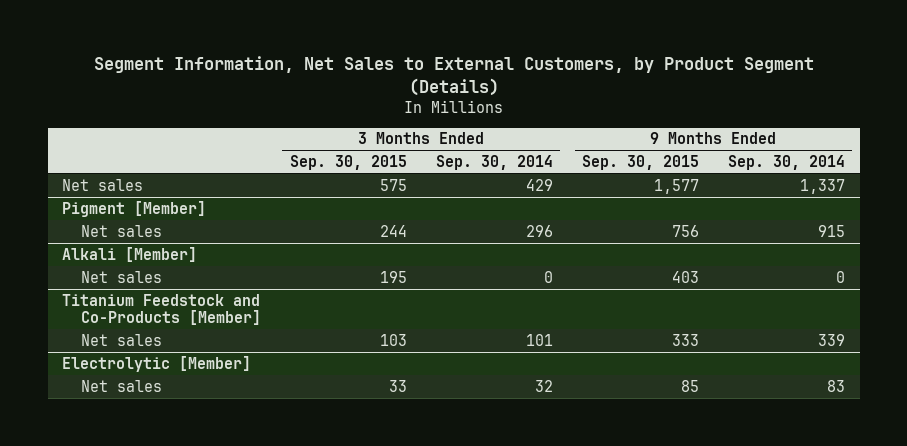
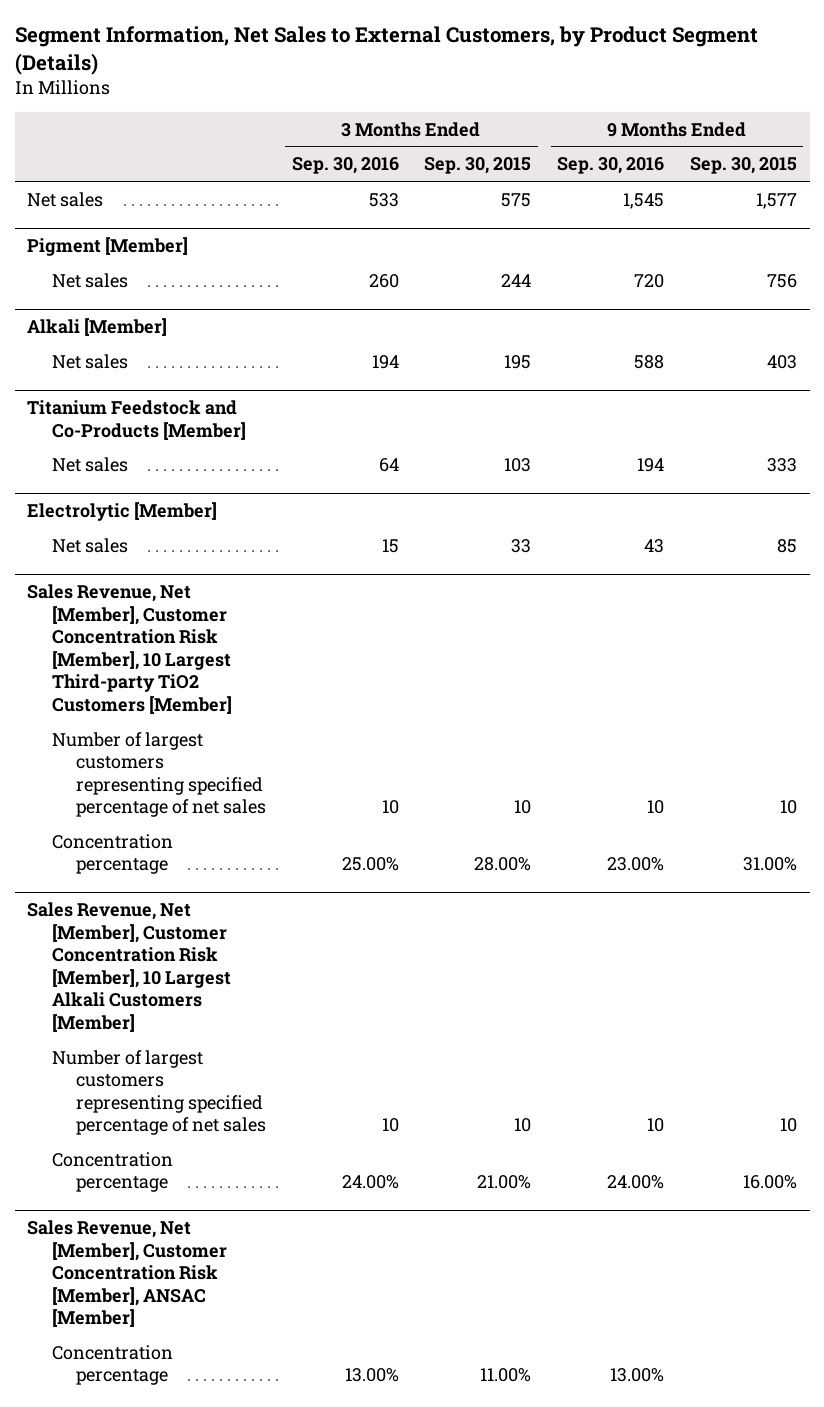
[435,154,553,170] Sep. 30, 2014 -> none
[728,154,846,170] Sep. 30, 2014 -> none
none -> [291,157,399,175] Sep. 30, 2016
none -> [557,157,665,175] Sep. 30, 2016
none -> [27,584,232,714] Sales Revenue, Net [Member], Customer Concentration Risk [Member], 10 Largest Third-party TiO2 Customers [Member]
none -> [51,731,266,818] Number of largest customers representing specified percentage of net sales
none -> [51,833,173,875] Concentration percentage
none -> [27,902,231,1032] Sales Revenue, Net [Member], Customer Concentration Risk [Member], 10 Largest Alkali Customers [Member]
none -> [51,1049,266,1136] Number of largest customers representing specified percentage of net sales
none -> [51,1151,173,1193] Concentration percentage
none -> [27,1220,227,1328] Sales Revenue, Net [Member], Customer Concentration Risk [Member], ANSAC [Member]
none -> [51,1344,173,1386] Concentration percentage

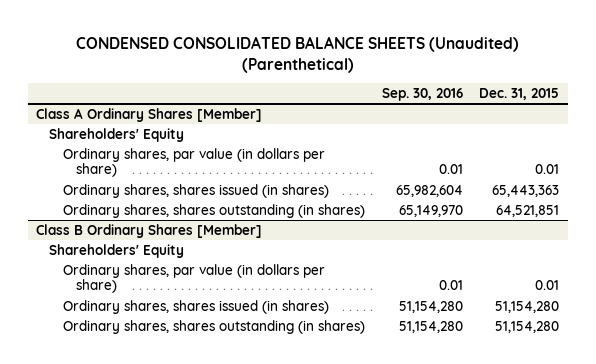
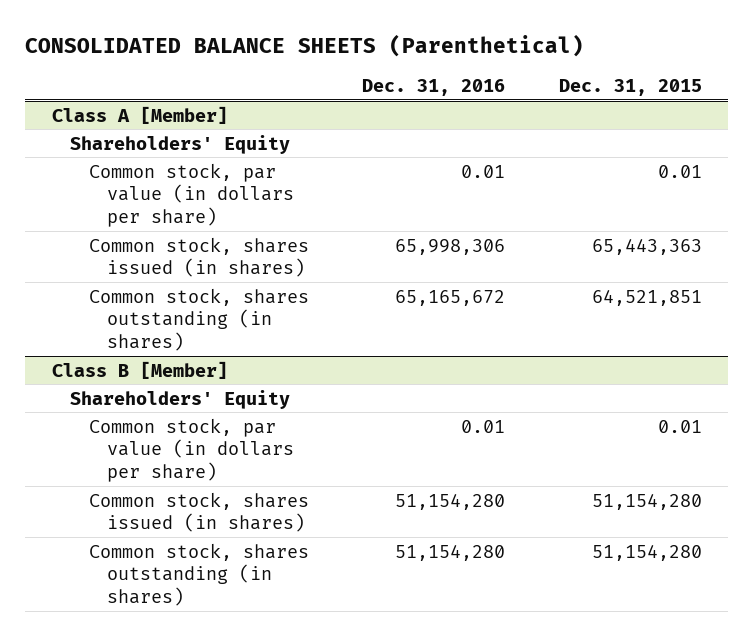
[75,35,519,73] CONDENSED CONSOLIDATED BALANCE SHEETS (Unaudited) (Parenthetical) -> [25,34,585,58] CONSOLIDATED BALANCE SHEETS (Parenthetical)
[381,88,463,102] Sep. 30, 2016 -> none
none -> [362,78,506,96] Dec. 31, 2016
[36,107,263,122] Class A Ordinary Shares [Member] -> [52,105,229,124] Class A [Member]
[62,147,325,178] Ordinary shares, par value (in dollars per share) -> [88,162,295,228] Common stock, par value (in dollars per share)
[62,183,329,198] Ordinary shares, shares issued (in shares) -> [88,236,309,278] Common stock, shares issued (in shares)
[62,203,365,218] Ordinary shares, shares outstanding (in shares) -> [88,287,309,352] Common stock, shares outstanding (in shares)
[36,223,263,238] Class B Ordinary Shares [Member] -> [52,360,229,379] Class B [Member]
[62,263,325,294] Ordinary shares, par value (in dollars per share) -> [88,417,295,483] Common stock, par value (in dollars per share)
[62,299,329,314] Ordinary shares, shares issued (in shares) -> [88,491,309,533] Common stock, shares issued (in shares)
[62,319,365,334] Ordinary shares, shares outstanding (in shares) -> [88,542,309,607] Common stock, shares outstanding (in shares)

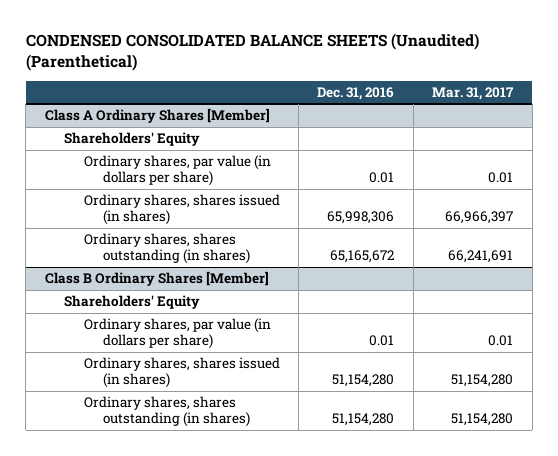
[25,34,585,58] CONSOLIDATED BALANCE SHEETS (Parenthetical) -> [25,33,479,72] CONDENSED CONSOLIDATED BALANCE SHEETS (Unaudited) (Parenthetical)
[558,78,702,96] Dec. 31, 2015 -> none
none -> [432,86,515,100] Mar. 31, 2017
[52,105,229,124] Class A [Member] -> [44,108,270,124] Class A Ordinary Shares [Member]
[88,162,295,228] Common stock, par value (in dollars per share) -> [83,155,271,187] Ordinary shares, par value (in dollars per share)
[88,236,309,278] Common stock, shares issued (in shares) -> [83,194,280,226] Ordinary shares, shares issued (in shares)
[88,287,309,352] Common stock, shares outstanding (in shares) -> [83,233,251,265] Ordinary shares, shares outstanding (in shares)
[52,360,229,379] Class B [Member] -> [44,271,269,287] Class B Ordinary Shares [Member]
[88,417,295,483] Common stock, par value (in dollars per share) -> [83,318,271,350] Ordinary shares, par value (in dollars per share)
[88,491,309,533] Common stock, shares issued (in shares) -> [83,357,280,389] Ordinary shares, shares issued (in shares)
[88,542,309,607] Common stock, shares outstanding (in shares) -> [83,396,251,428] Ordinary shares, shares outstanding (in shares)

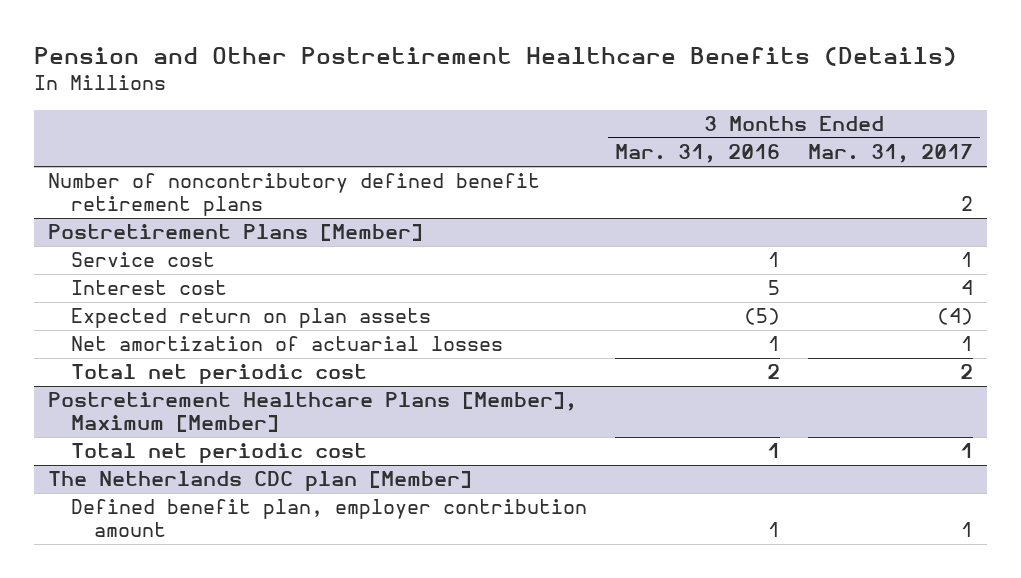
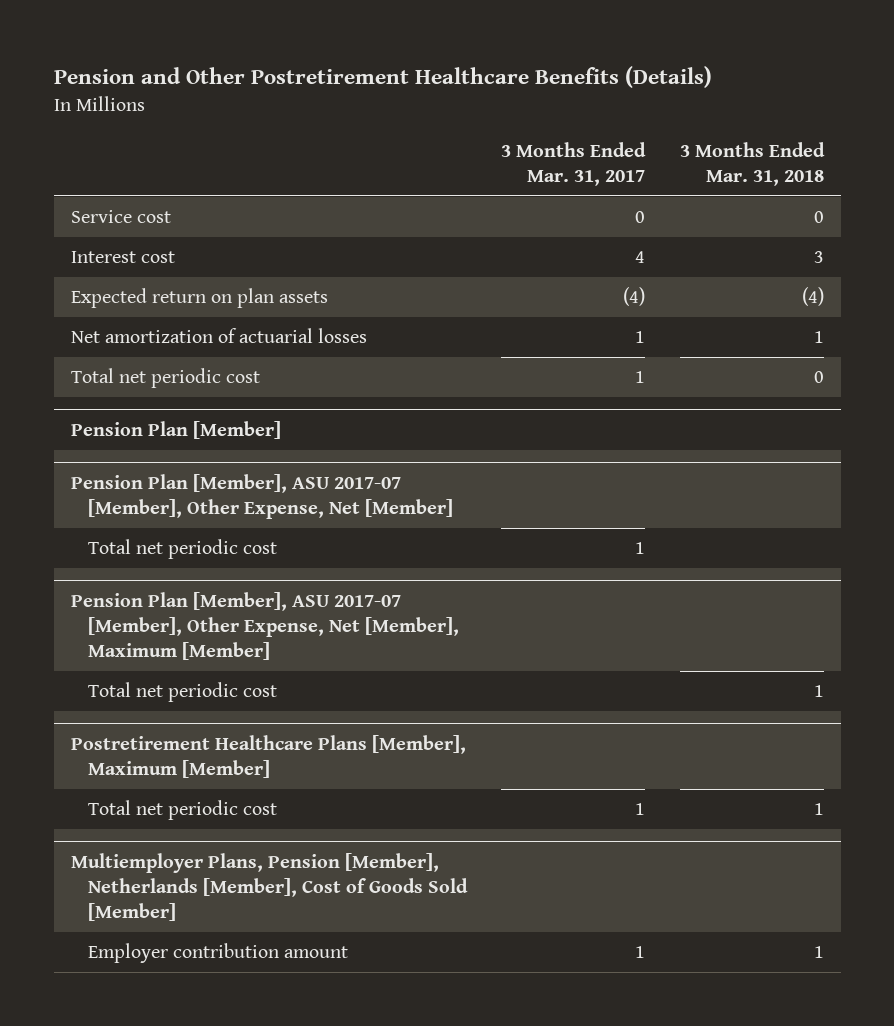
[614,144,780,164] Mar. 31, 2016 -> none
none -> [679,141,825,186] 3 Months Ended Mar. 31, 2018
[48,173,541,217] Number of noncontributory defined benefit retirement plans -> none
[48,224,424,242] Postretirement Plans [Member] -> none
[960,252,973,268] 1 -> [635,211,646,224] 0
[959,364,973,380] 2 -> [635,371,646,384] 1
none -> [70,420,281,439] Pension Plan [Member]
none -> [70,473,453,519] Pension Plan [Member], ASU 2017-07 [Member], Other Expense, Net [Member]
none -> [87,539,277,560] Total net periodic cost
none -> [70,591,459,661] Pension Plan [Member], ASU 2017-07 [Member], Other Expense, Net [Member], Maximum [Member]
none -> [87,682,277,703] Total net periodic cost
[48,471,473,492] The Netherlands CDC plan [Member] -> none
none -> [70,852,468,922] Multiemployer Plans, Pension [Member], Netherlands [Member], Cost of Goods Sold [Member]
[71,499,588,538] Defined benefit plan, employer contribution amount -> [87,943,348,964] Employer contribution amount

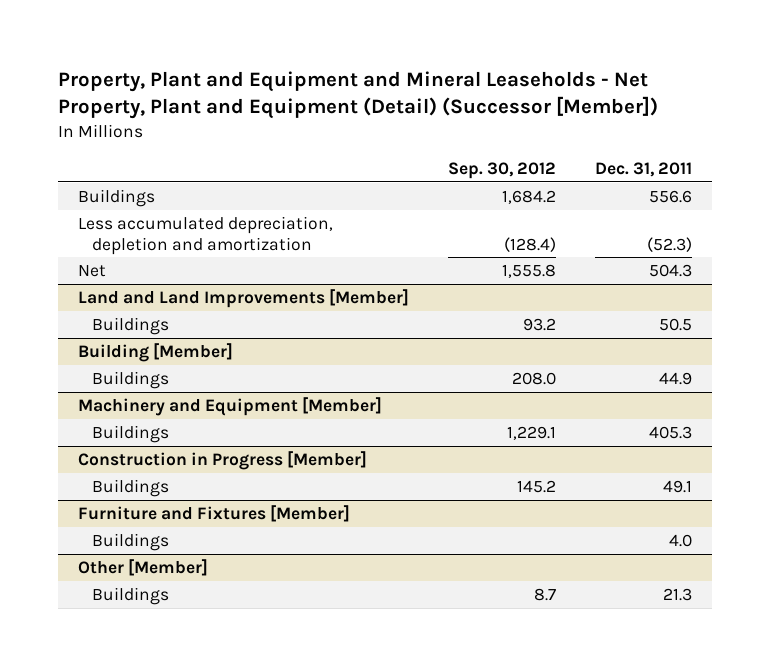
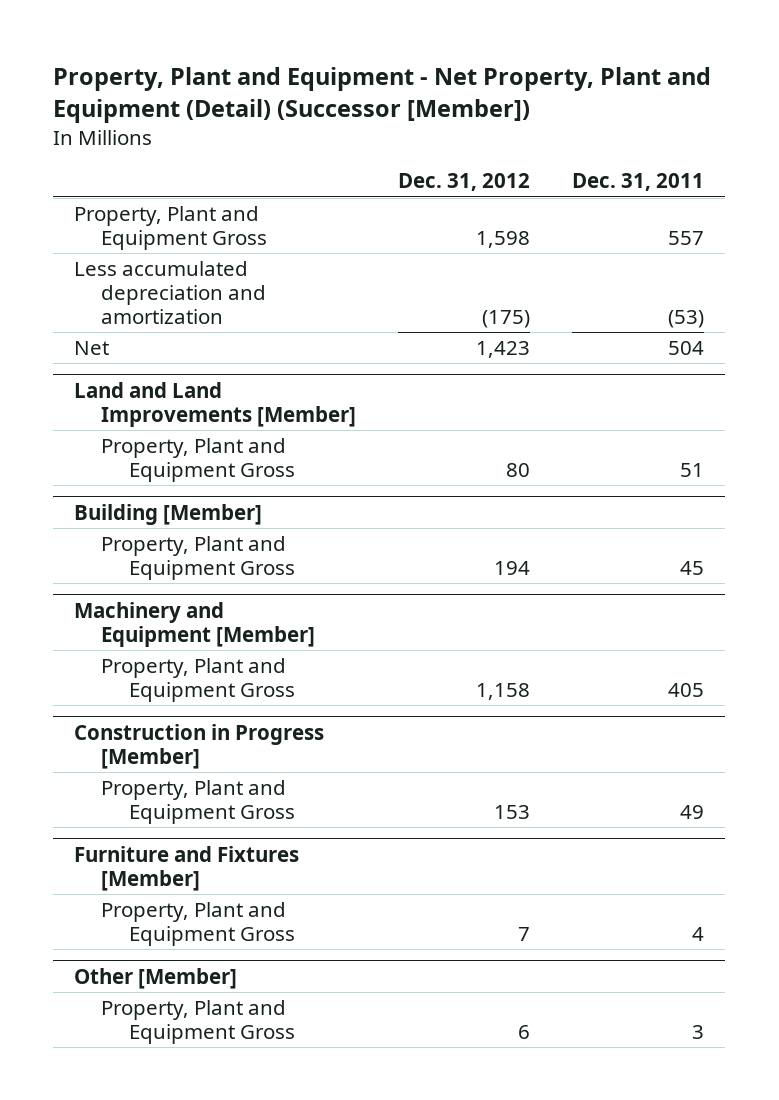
[58,70,659,120] Property, Plant and Equipment and Mineral Leaseholds - Net Property, Plant and Equipment (Detail) (Successor [Member]) -> [53,67,712,123] Property, Plant and Equipment - Net Property, Plant and Equipment (Detail) (Successor [Member])
[447,161,556,179] Sep. 30, 2012 -> none
none -> [398,173,531,192] Dec. 31, 2012
[77,189,155,208] Buildings -> none
none -> [74,206,268,250] Property, Plant and Equipment Gross
[77,216,333,255] Less accumulated depreciation, depletion and amortization -> [74,261,267,324] Less accumulated depreciation and amortization
[647,236,693,252] (52.3) -> [668,309,705,328] (53)
[649,264,693,278] 504.3 -> [668,341,705,356] 504
[92,317,170,336] Buildings -> none
none -> [101,438,295,482] Property, Plant and Equipment Gross
[92,371,170,390] Buildings -> none
none -> [101,536,295,580] Property, Plant and Equipment Gross
[92,425,170,444] Buildings -> none
none -> [101,658,295,702] Property, Plant and Equipment Gross
[92,479,170,498] Buildings -> none
none -> [101,780,295,824] Property, Plant and Equipment Gross
[92,533,170,552] Buildings -> none
none -> [101,902,295,946] Property, Plant and Equipment Gross
[92,587,170,606] Buildings -> none
none -> [101,1000,295,1044] Property, Plant and Equipment Gross

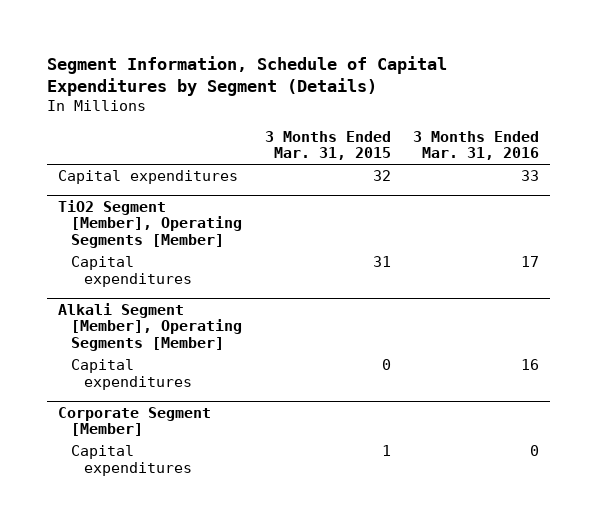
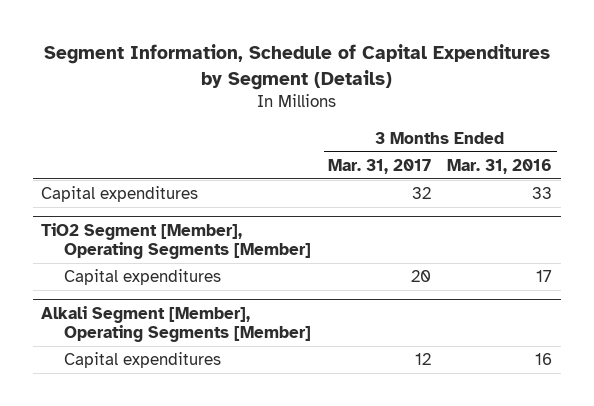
[264,130,391,161] 3 Months Ended Mar. 31, 2015 -> none
none -> [327,158,431,174] Mar. 31, 2017
[58,406,212,437] Corporate Segment [Member] -> none
[71,445,193,476] Capital expenditures -> none

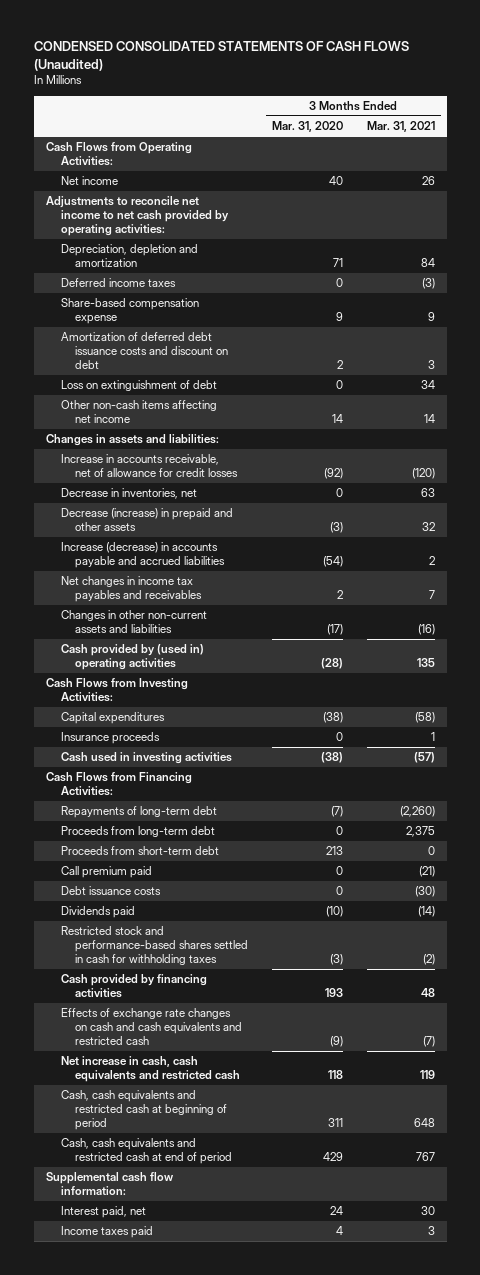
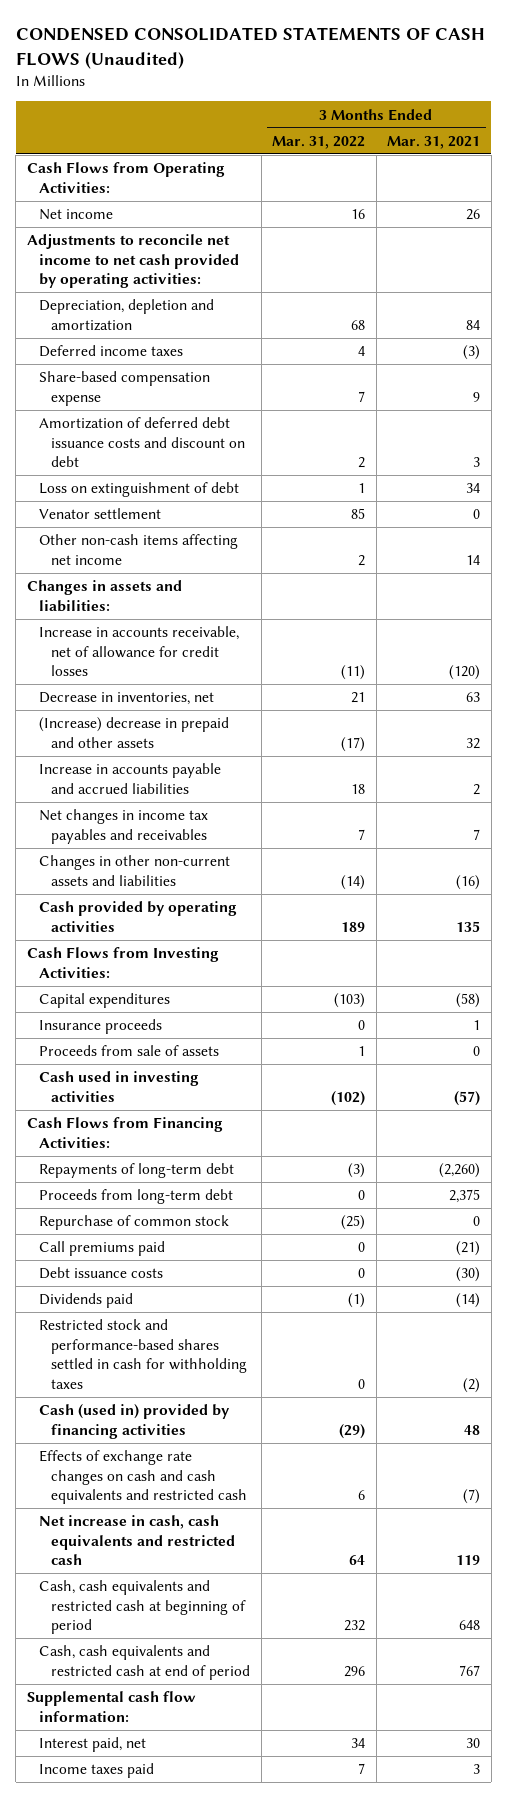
[272,121,344,133] Mar. 31, 2020 -> none
none -> [272,135,366,149] Mar. 31, 2022
none -> [39,508,162,520] Venator settlement
[60,508,233,532] Decrease (increase) in prepaid and other assets -> [39,717,230,748] (Increase) decrease in prepaid and other assets
[60,542,226,569] Increase (decrease) in accounts payable and accrued liabilities -> [39,763,222,794] Increase in accounts payable and accrued liabilities
[60,644,204,671] Cash provided by (used in) operating activities -> [39,901,238,932] Cash provided by operating activities
none -> [39,1045,220,1057] Proceeds from sale of assets
[60,846,219,856] Proceeds from short-term debt -> none
none -> [39,1215,230,1231] Repurchase of common stock
[60,866,152,879] Call premium paid -> [39,1241,166,1257] Call premiums paid
[60,974,207,999] Cash provided by financing activities -> [39,1404,231,1439] Cash (used in) provided by financing activities

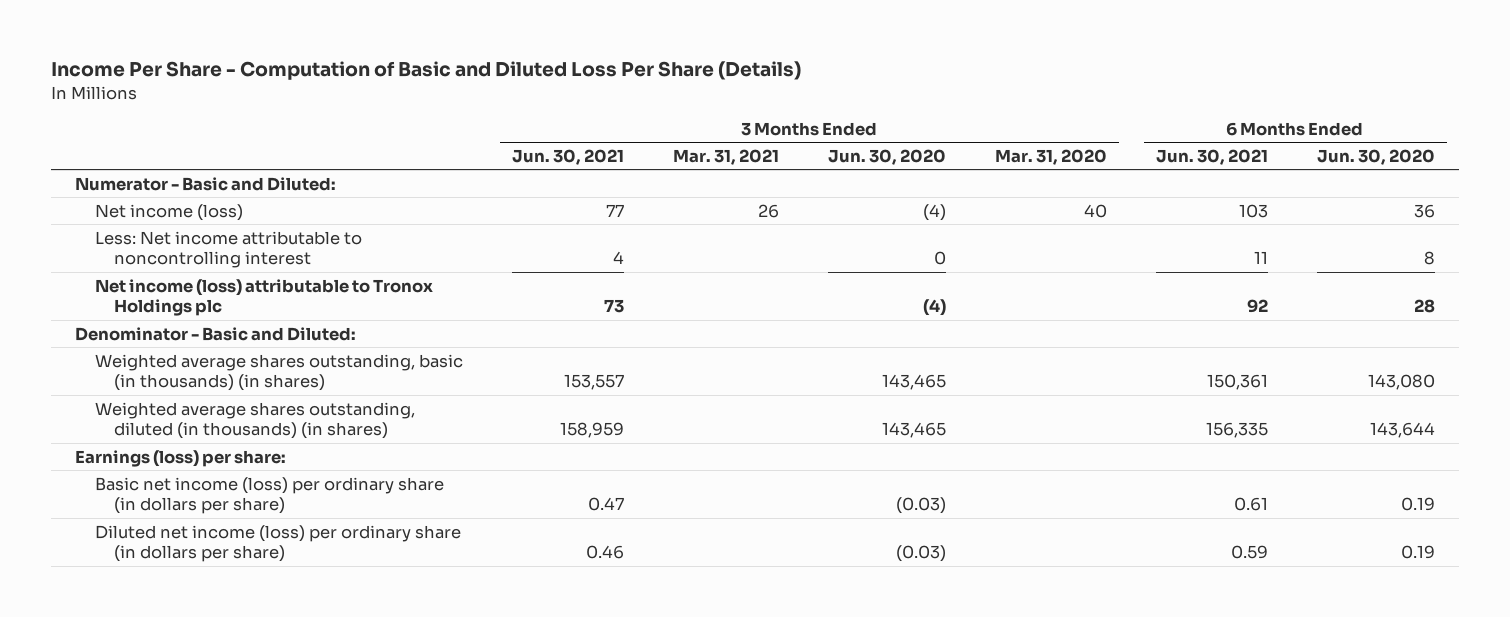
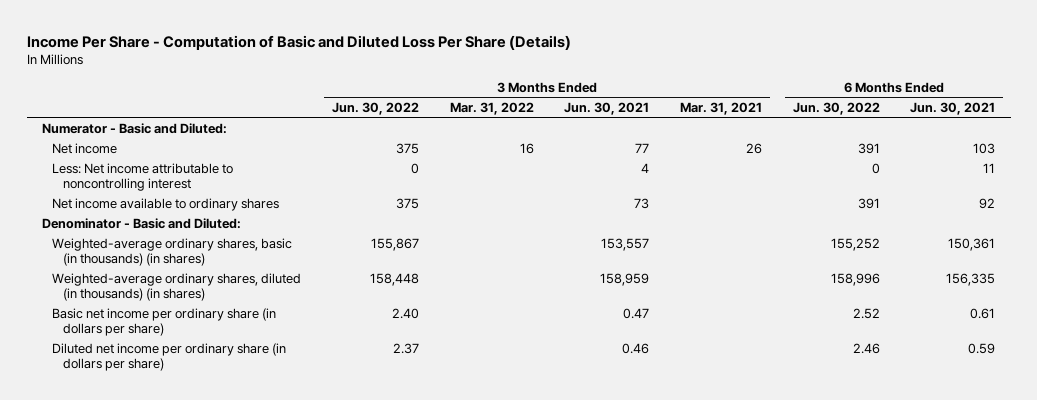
[827,148,946,165] Jun. 30, 2020 -> none
[994,148,1107,165] Mar. 31, 2020 -> none
[1316,148,1435,165] Jun. 30, 2020 -> none
none -> [332,101,420,115] Jun. 30, 2022
none -> [449,101,534,115] Mar. 31, 2022
none -> [792,101,880,115] Jun. 30, 2022
[94,203,243,221] Net income (loss) -> [52,142,118,154] Net income
[94,278,433,317] Net income (loss) attributable to Tronox Holdings plc -> [52,197,280,211] Net income available to ordinary shares
[75,449,287,467] Earnings (loss) per share: -> none
[94,353,463,392] Weighted average shares outstanding, basic (in thousands) (in shares) -> [52,237,293,266] Weighted-average ordinary shares, basic (in thousands) (in shares)
[94,401,415,440] Weighted average shares outstanding, diluted (in thousands) (in shares) -> [52,272,302,301] Weighted-average ordinary shares, diluted (in thousands) (in shares)
[94,476,444,515] Basic net income (loss) per ordinary share (in dollars per share) -> [52,307,277,336] Basic net income per ordinary share (in dollars per share)
[94,524,461,563] Diluted net income (loss) per ordinary share (in dollars per share) -> [52,342,287,371] Diluted net income per ordinary share (in dollars per share)

